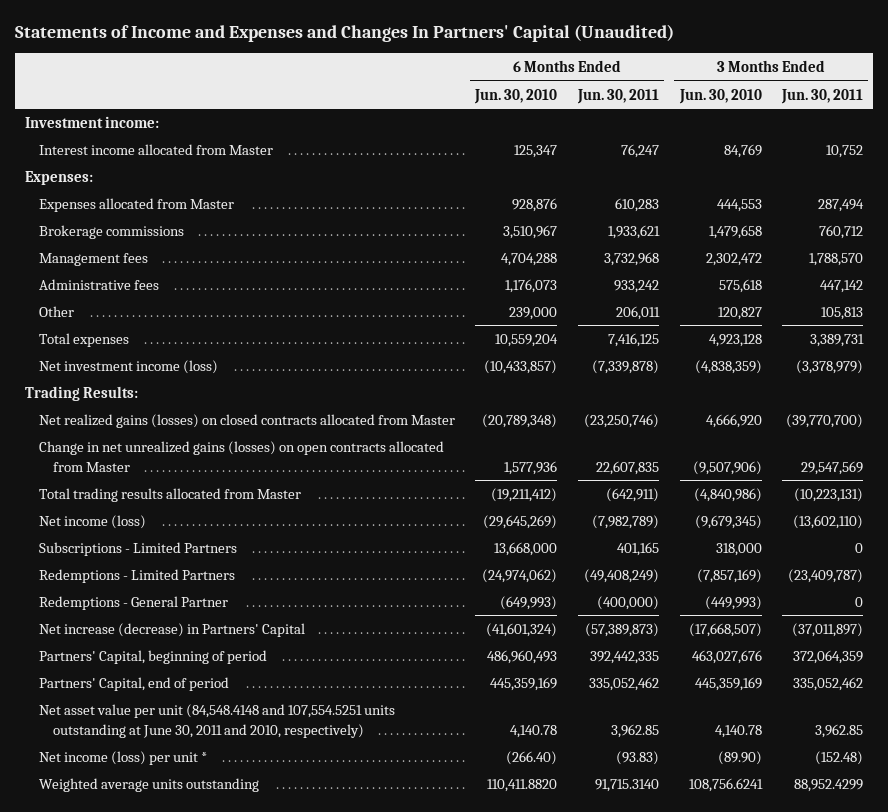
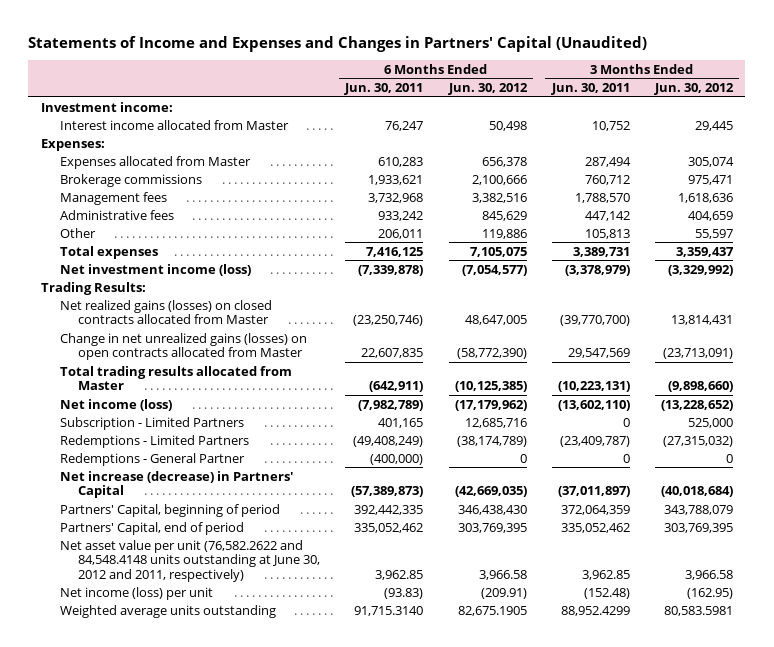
[14,24,674,43] Statements of Income and Expenses and Changes In Partners' Capital (Unaudited) -> [28,35,648,52] Statements of Income and Expenses and Changes in Partners' Capital (Unaudited)
[474,88,558,104] Jun. 30, 2010 -> none
[678,88,762,104] Jun. 30, 2010 -> none
none -> [447,83,528,96] Jun. 30, 2012
none -> [653,83,734,96] Jun. 30, 2012
[38,541,237,556] Subscriptions - Limited Partners -> [59,416,244,430] Subscription - Limited Partners
[38,703,395,738] Net asset value per unit (84,548.4148 and 107,554.5251 units outstanding at June 30, 2011 and 2010, respectively) -> [59,539,321,582] Net asset value per unit (76,582.2622 and 84,548.4148 units outstanding at June 30, 2012 and 2011, respectively)
[38,750,207,765] Net income (loss) per unit * -> [59,586,213,600] Net income (loss) per unit

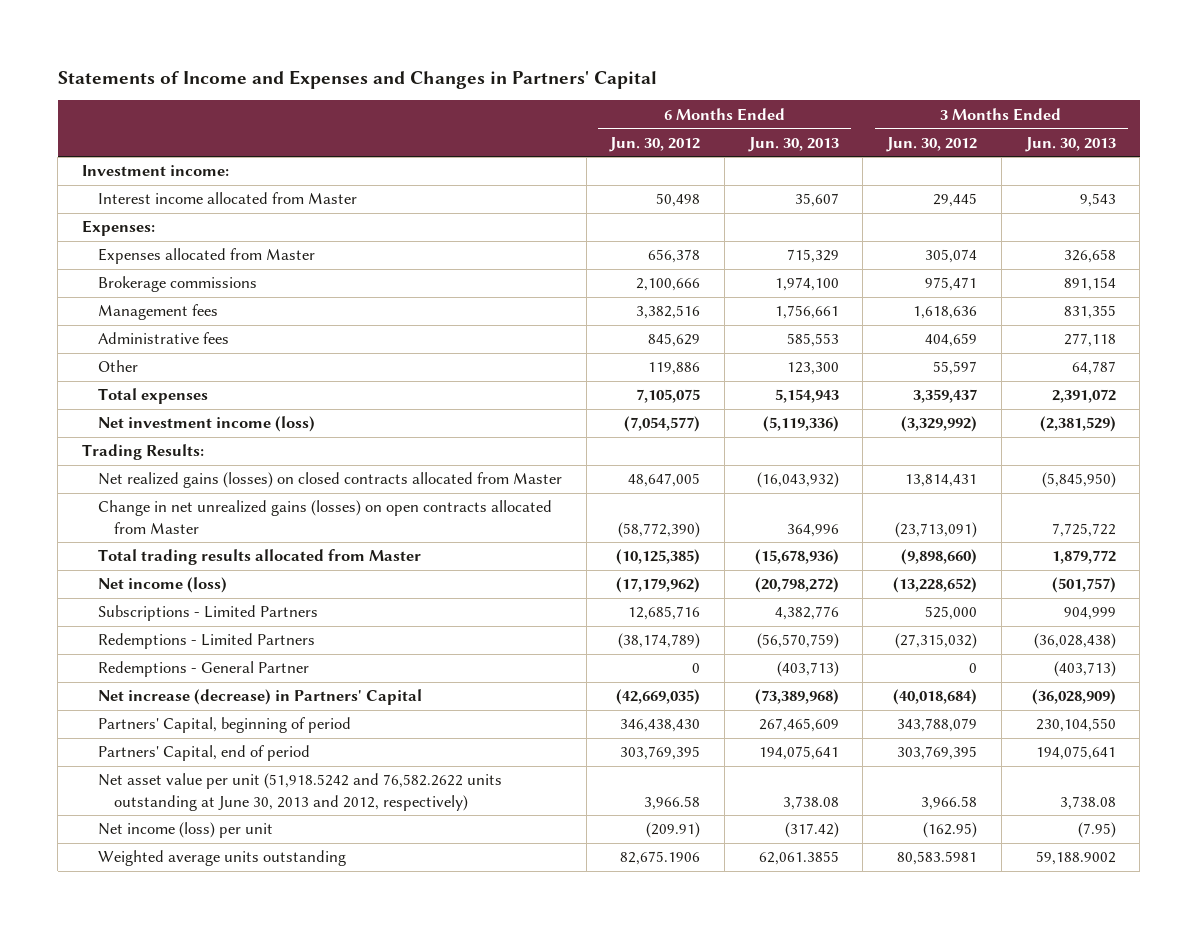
[28,35,648,52] Statements of Income and Expenses and Changes in Partners' Capital (Unaudited) -> [57,69,657,89] Statements of Income and Expenses and Changes in Partners' Capital
[344,83,424,96] Jun. 30, 2011 -> none
[550,83,630,96] Jun. 30, 2011 -> none
none -> [747,136,839,152] Jun. 30, 2013
none -> [1024,136,1116,152] Jun. 30, 2013
[59,416,244,430] Subscription - Limited Partners -> [97,605,318,622] Subscriptions - Limited Partners
[59,539,321,582] Net asset value per unit (76,582.2622 and 84,548.4148 units outstanding at June 30, 2012 and 2011, respectively) -> [97,773,502,811] Net asset value per unit (51,918.5242 and 76,582.2622 units outstanding at June 30, 2013 and 2012, respectively)
[457,605,527,616] 82,675.1905 -> [620,851,701,866] 82,675.1906

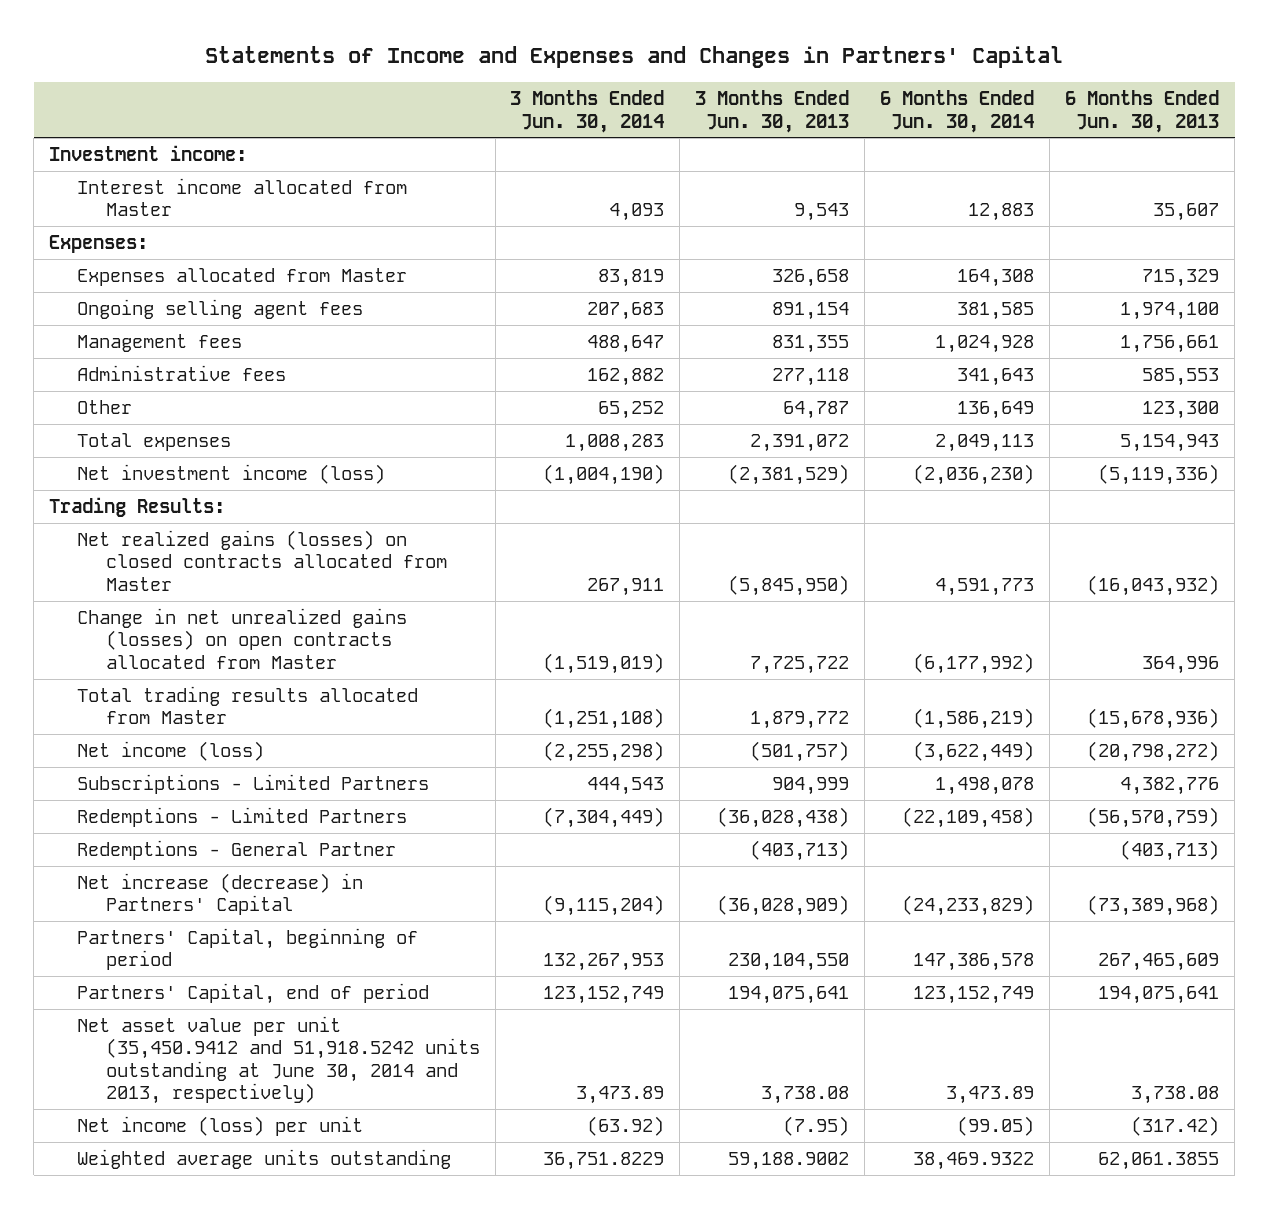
[609,136,701,152] Jun. 30, 2012 -> none
[886,136,978,152] Jun. 30, 2012 -> none
none -> [510,90,665,133] 3 Months Ended Jun. 30, 2014
none -> [880,90,1035,133] 6 Months Ended Jun. 30, 2014
[97,276,257,293] Brokerage commissions -> [77,299,364,320] Ongoing selling agent fees
[97,773,502,811] Net asset value per unit (51,918.5242 and 76,582.2622 units outstanding at June 30, 2013 and 2012, respectively) -> [77,1016,480,1105] Net asset value per unit (35,450.9412 and 51,918.5242 units outstanding at June 30, 2014 and 2013, respectively)

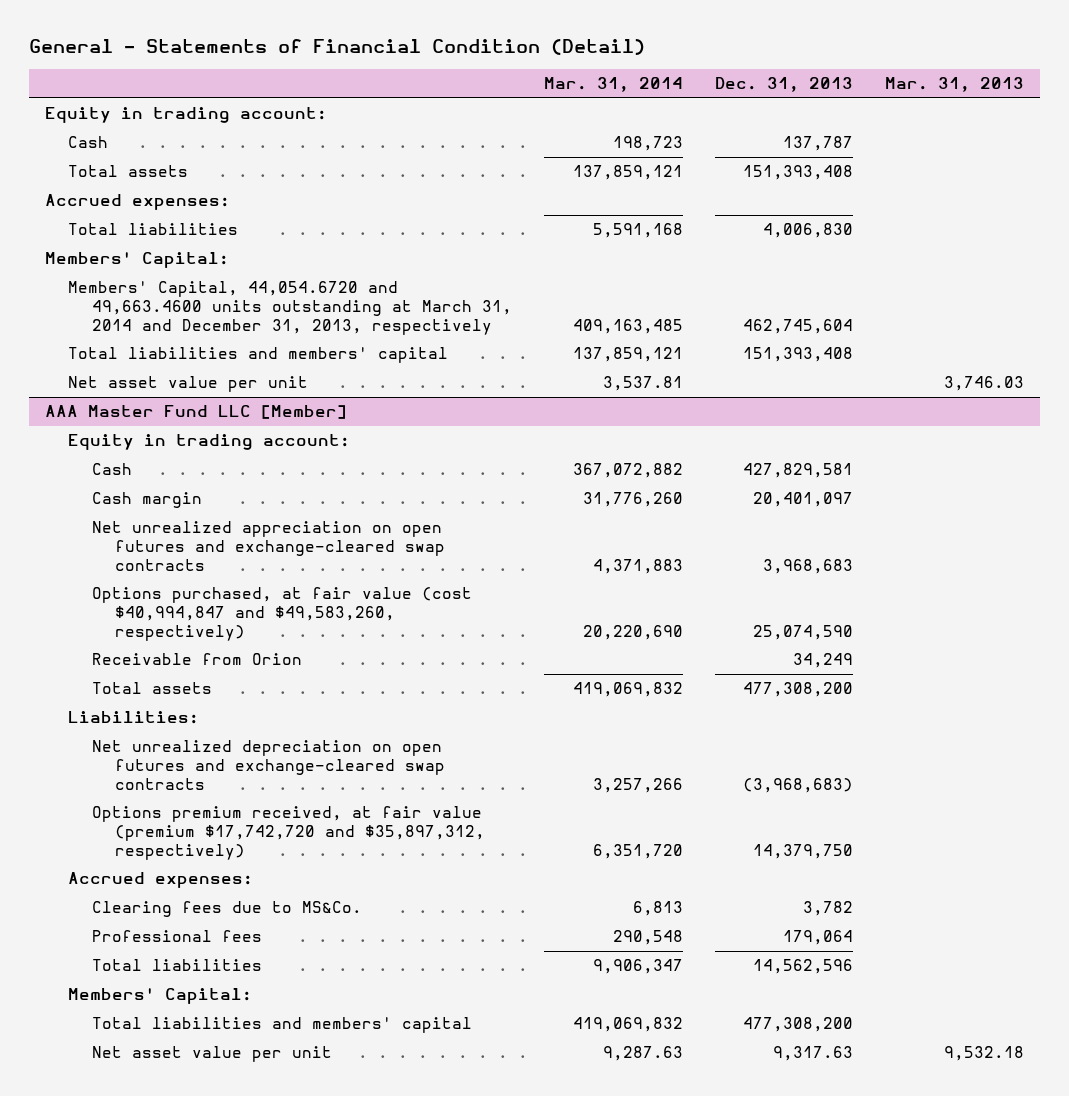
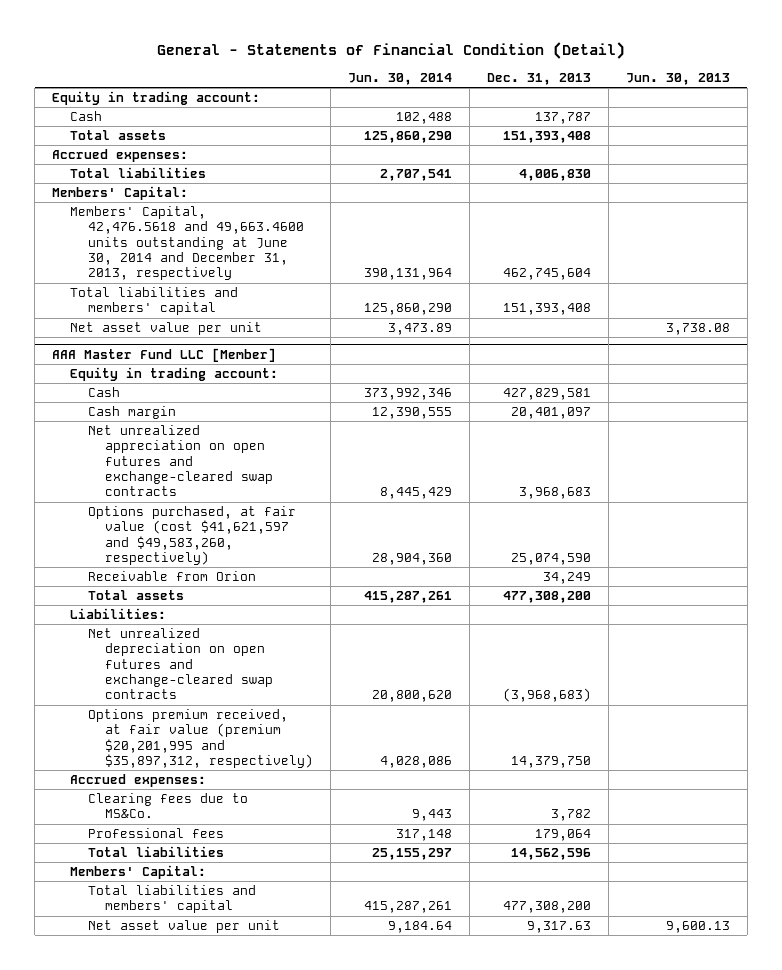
[543,77,683,93] Mar. 31, 2014 -> none
[885,77,1025,93] Mar. 31, 2013 -> none
none -> [348,72,453,85] Jun. 30, 2014
none -> [625,72,730,85] Jun. 30, 2013
[68,281,512,335] Members' Capital, 44,054.6720 and 49,663.4600 units outstanding at March 31, 2014 and December 31, 2013, respectively -> [69,206,304,281] Members' Capital, 42,476.5618 and 49,663.4600 units outstanding at June 30, 2014 and December 31, 2013, respectively
[91,587,472,641] Options purchased, at fair value (cost $40,994,847 and $49,583,260, respectively) -> [87,506,296,566] Options purchased, at fair value (cost $41,621,597 and $49,583,260, respectively)
[91,806,486,860] Options premium received, at fair value (premium $17,742,720 and $35,897,312, respectively) -> [87,709,314,769] Options premium received, at fair value (premium $20,201,995 and $35,897,312, respectively)

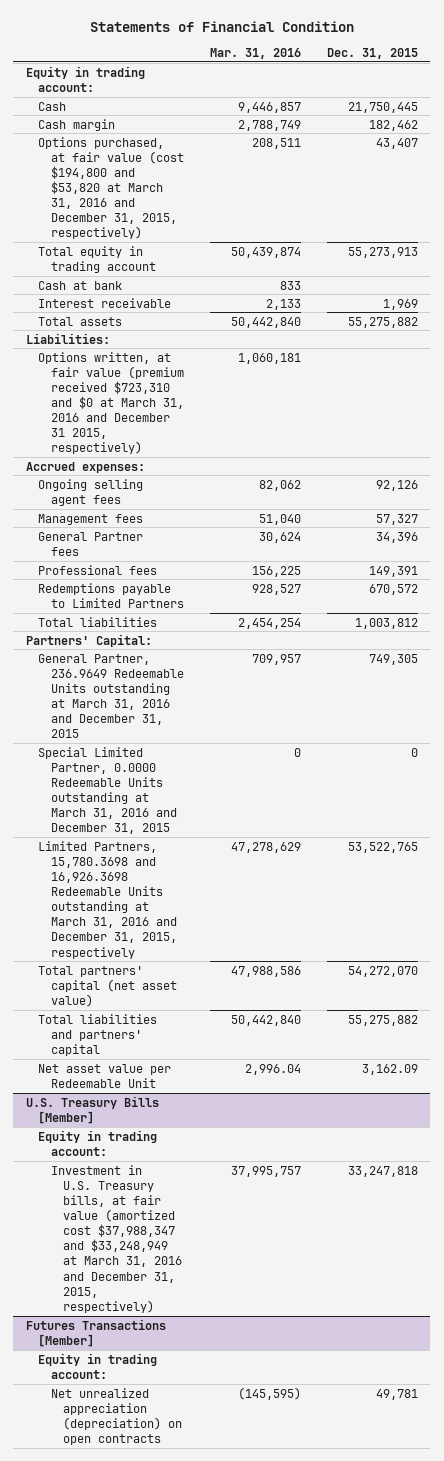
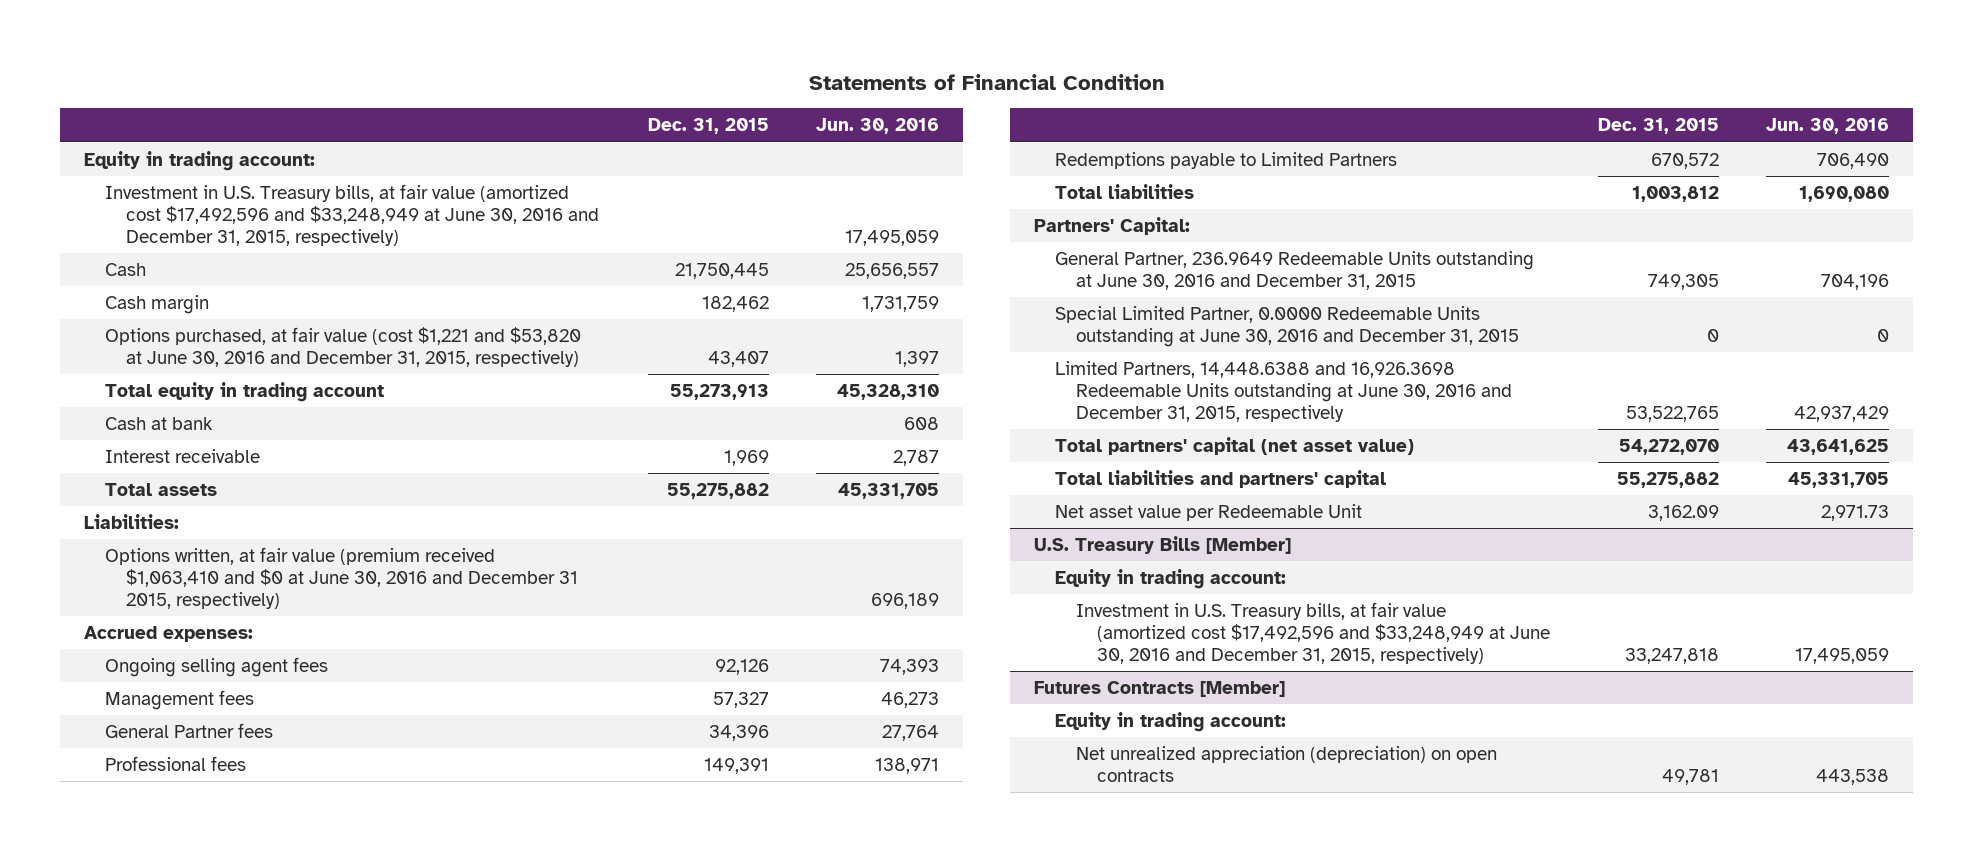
[209,47,301,59] Mar. 31, 2016 -> none
none -> [816,118,940,135] Jun. 30, 2016
none -> [105,184,599,246] Investment in U.S. Treasury bills, at fair value (amortized cost $17,492,596 and $33,248,949 at June 30, 2016 and December 31, 2015, respectively)
[38,136,184,240] Options purchased, at fair value (cost $194,800 and $53,820 at March 31, 2016 and December 31, 2015, respectively) -> [105,327,582,367] Options purchased, at fair value (cost $1,221 and $53,820 at June 30, 2016 and December 31, 2015, respectively)
[38,351,184,455] Options written, at fair value (premium received $723,310 and $0 at March 31, 2016 and December 31 2015, respectively) -> [105,547,578,609] Options written, at fair value (premium received $1,063,410 and $0 at June 30, 2016 and December 31 2015, respectively)
[38,653,184,739] General Partner, 236.9649 Redeemable Units outstanding at March 31, 2016 and December 31, 2015 -> [1055,251,1535,290] General Partner, 236.9649 Redeemable Units outstanding at June 30, 2016 and December 31, 2015
[38,746,177,835] Special Limited Partner, 0.0000 Redeemable Units outstanding at March 31, 2016 and December 31, 2015 -> [1055,306,1519,347] Special Limited Partner, 0.0000 Redeemable Units outstanding at June 30, 2016 and December 31, 2015
[38,840,177,959] Limited Partners, 15,780.3698 and 16,926.3698 Redeemable Units outstanding at March 31, 2016 and December 31, 2015, respectively -> [1055,361,1512,422] Limited Partners, 14,448.6388 and 16,926.3698 Redeemable Units outstanding at June 30, 2016 and December 31, 2015, respectively
[50,1164,182,1313] Investment in U.S. Treasury bills, at fair value (amortized cost $37,988,347 and $33,248,949 at March 31, 2016 and December 31, 2015, respectively) -> [1075,602,1550,664] Investment in U.S. Treasury bills, at fair value (amortized cost $17,492,596 and $33,248,949 at June 30, 2016 and December 31, 2015, respectively)
[26,1318,167,1347] Futures Transactions [Member] -> [1034,681,1286,698] Futures Contracts [Member]

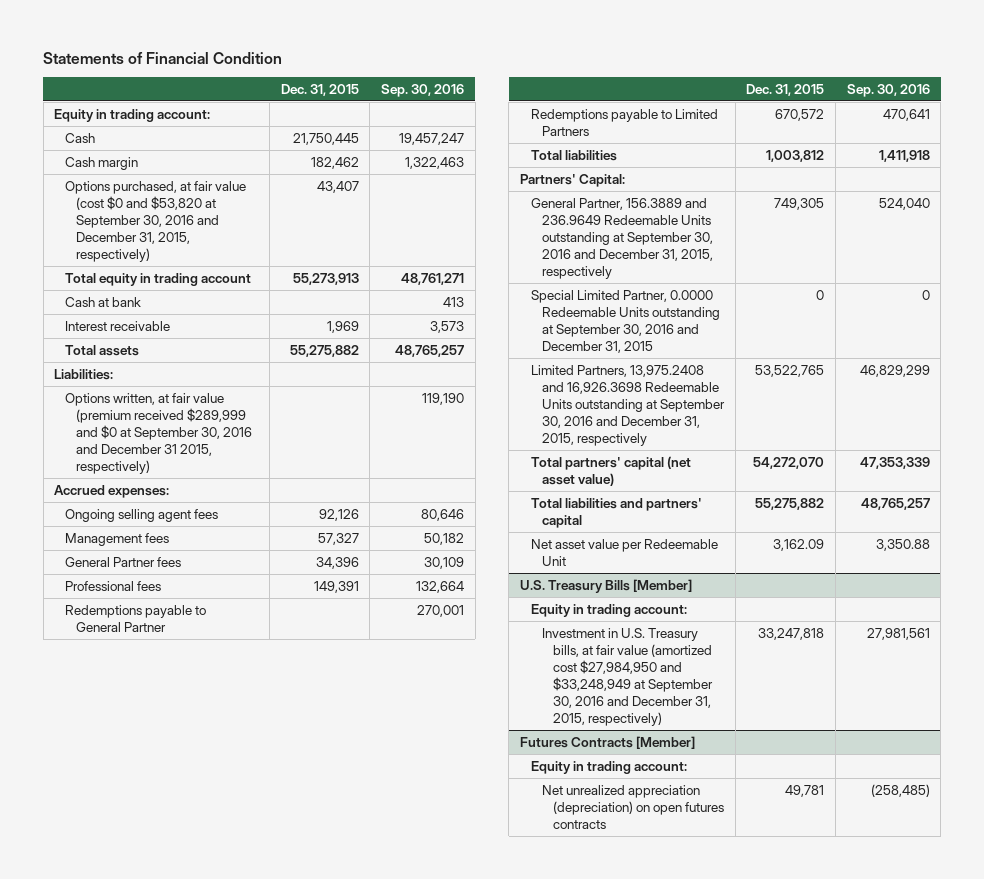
[816,118,940,135] Jun. 30, 2016 -> none
none -> [380,84,464,98] Sep. 30, 2016
[105,184,599,246] Investment in U.S. Treasury bills, at fair value (amortized cost $17,492,596 and $33,248,949 at June 30, 2016 and December 31, 2015, respectively) -> none
[105,327,582,367] Options purchased, at fair value (cost $1,221 and $53,820 at June 30, 2016 and December 31, 2015, respectively) -> [65,180,247,262] Options purchased, at fair value (cost $0 and $53,820 at September 30, 2016 and December 31, 2015, respectively)
[105,547,578,609] Options written, at fair value (premium received $1,063,410 and $0 at June 30, 2016 and December 31 2015, respectively) -> [65,392,253,474] Options written, at fair value (premium received $289,999 and $0 at September 30, 2016 and December 31 2015, respectively)
none -> [65,604,207,632] Redemptions payable to General Partner
[1055,251,1535,290] General Partner, 236.9649 Redeemable Units outstanding at June 30, 2016 and December 31, 2015 -> [530,197,713,279] General Partner, 156.3889 and 236.9649 Redeemable Units outstanding at September 30, 2016 and December 31, 2015, respectively
[1055,306,1519,347] Special Limited Partner, 0.0000 Redeemable Units outstanding at June 30, 2016 and December 31, 2015 -> [530,289,720,353] Special Limited Partner, 0.0000 Redeemable Units outstanding at September 30, 2016 and December 31, 2015
[1055,361,1512,422] Limited Partners, 14,448.6388 and 16,926.3698 Redeemable Units outstanding at June 30, 2016 and December 31, 2015, respectively -> [530,364,725,446] Limited Partners, 13,975.2408 and 16,926.3698 Redeemable Units outstanding at September 30, 2016 and December 31, 2015, respectively
[1075,602,1550,664] Investment in U.S. Treasury bills, at fair value (amortized cost $17,492,596 and $33,248,949 at June 30, 2016 and December 31, 2015, respectively) -> [541,627,713,726] Investment in U.S. Treasury bills, at fair value (amortized cost $27,984,950 and $33,248,949 at September 30, 2016 and December 31, 2015, respectively)
[1075,746,1497,782] Net unrealized appreciation (depreciation) on open contracts -> [541,784,724,829] Net unrealized appreciation (depreciation) on open futures contracts

